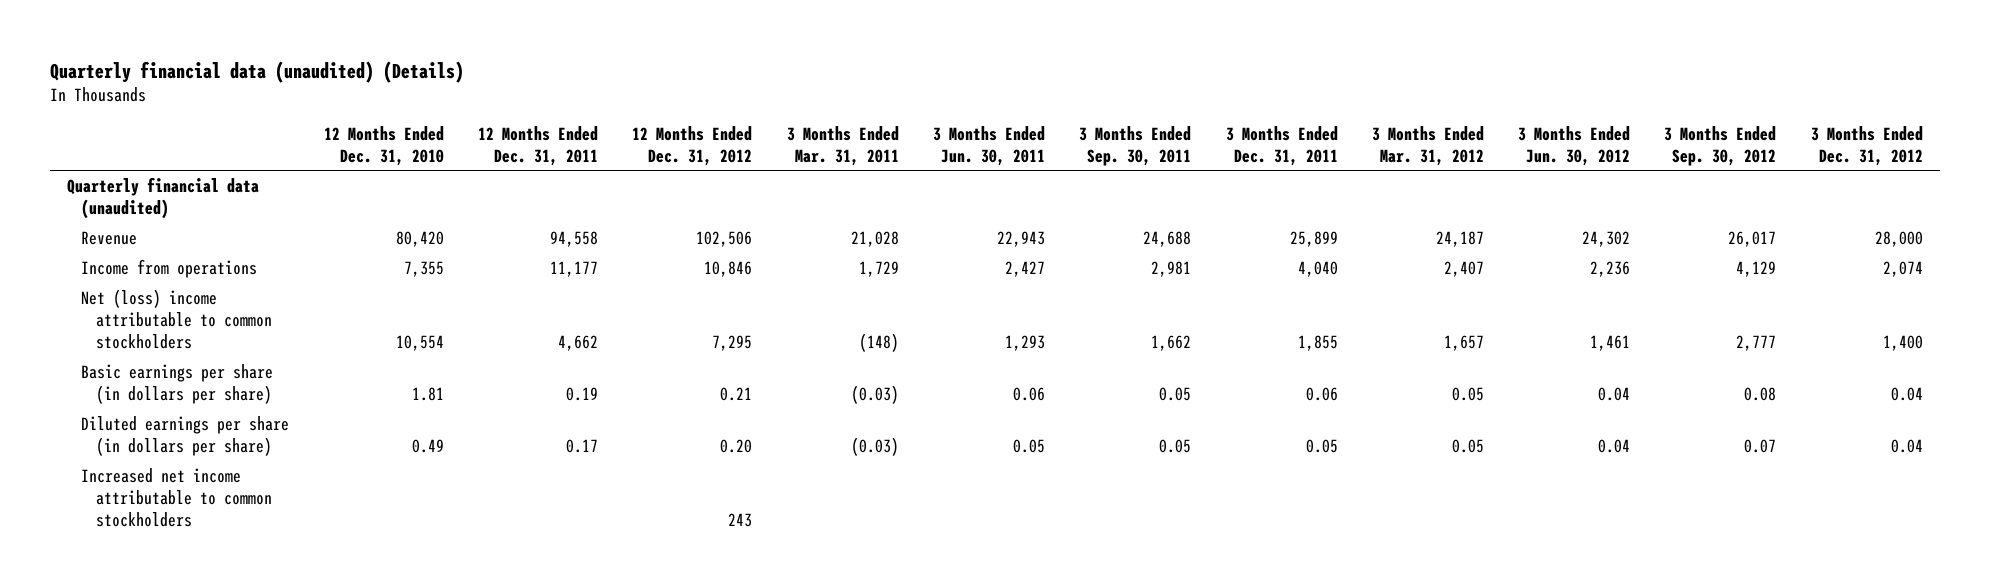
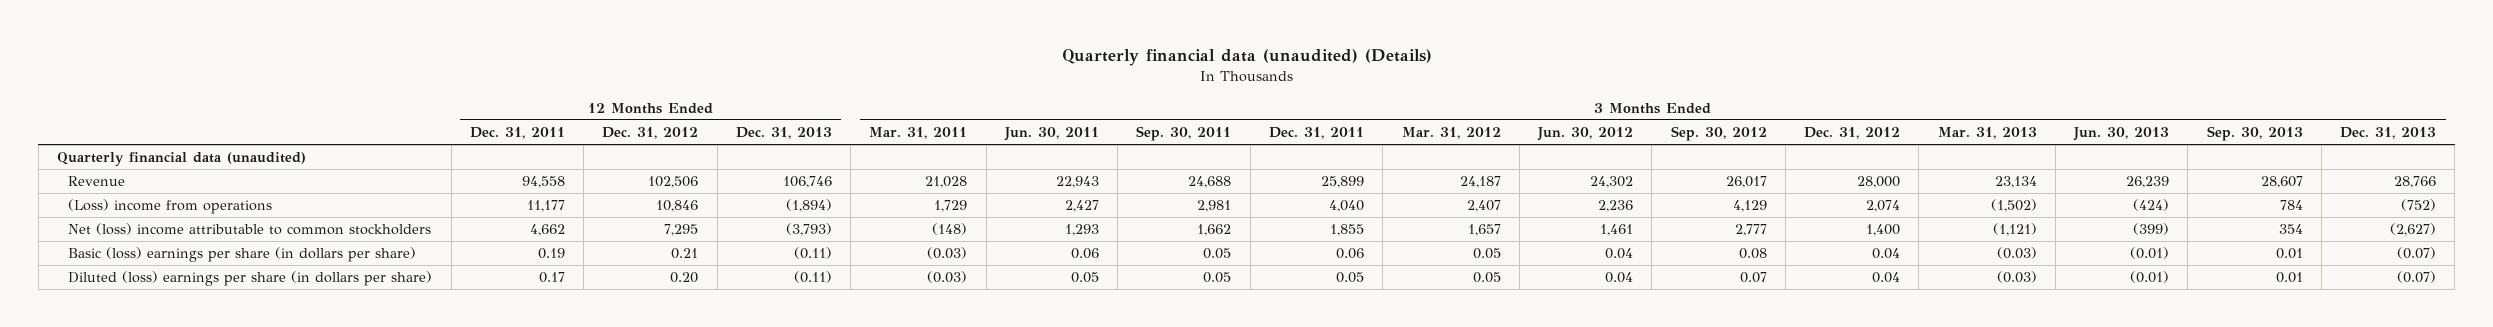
[323,125,444,166] 12 Months Ended Dec. 31, 2010 -> none
none -> [735,127,832,140] Dec. 31, 2013
none -> [1937,127,2037,140] Mar. 31, 2013
none -> [2073,127,2170,142] Jun. 30, 2013
none -> [2206,126,2303,142] Sep. 30, 2013
none -> [2340,127,2437,140] Dec. 31, 2013
[81,258,258,278] Income from operations -> [68,199,273,215] (Loss) income from operations
[81,467,272,527] Increased net income attributable to common stockholders -> none
[81,363,274,404] Basic earnings per share (in dollars per share) -> [68,247,417,263] Basic (loss) earnings per share (in dollars per share)
[81,415,290,456] Diluted earnings per share (in dollars per share) -> [68,271,433,287] Diluted (loss) earnings per share (in dollars per share)

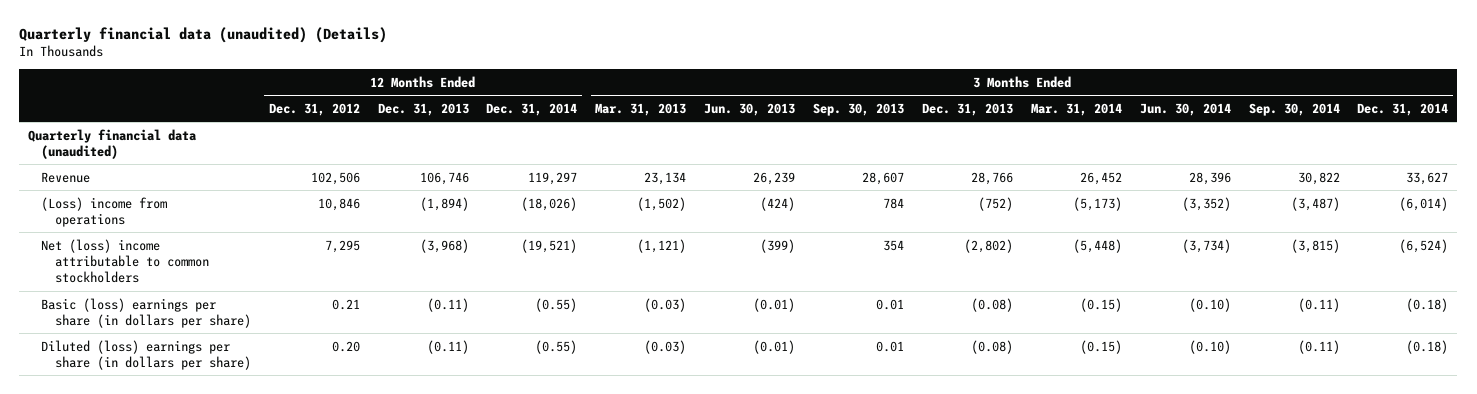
[469,127,565,140] Dec. 31, 2011 -> none
[869,127,968,140] Mar. 31, 2011 -> none
[1003,127,1099,142] Jun. 30, 2011 -> none
[1136,126,1232,142] Sep. 30, 2011 -> none
[1268,127,1364,140] Dec. 31, 2011 -> none
[1401,127,1501,140] Mar. 31, 2012 -> none
[1537,127,1634,142] Jun. 30, 2012 -> none
[1670,126,1767,142] Sep. 30, 2012 -> none
[1804,127,1901,140] Dec. 31, 2012 -> none
none -> [486,102,578,116] Dec. 31, 2014
none -> [1030,102,1122,116] Mar. 31, 2014
none -> [1139,102,1231,116] Jun. 30, 2014
none -> [1248,102,1340,116] Sep. 30, 2014
none -> [1357,102,1449,116] Dec. 31, 2014
[785,223,832,237] (3,793) -> [419,238,469,253] (3,968)
[2390,223,2437,237] (2,627) -> [963,238,1013,253] (2,802)
[2397,247,2437,260] (0.07) -> [970,297,1013,312] (0.08)
[2397,271,2437,284] (0.07) -> [970,339,1013,354] (0.08)

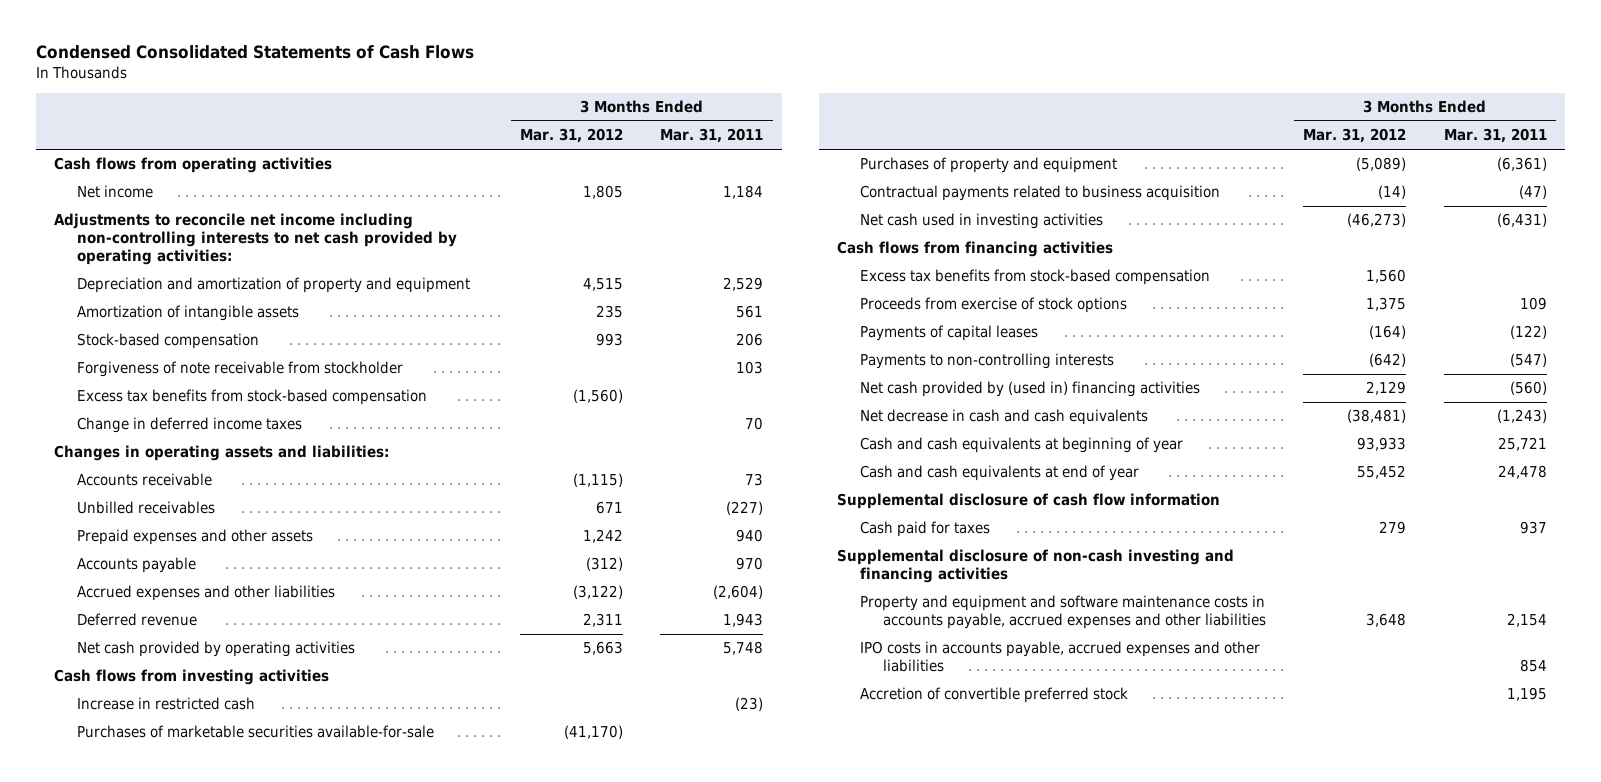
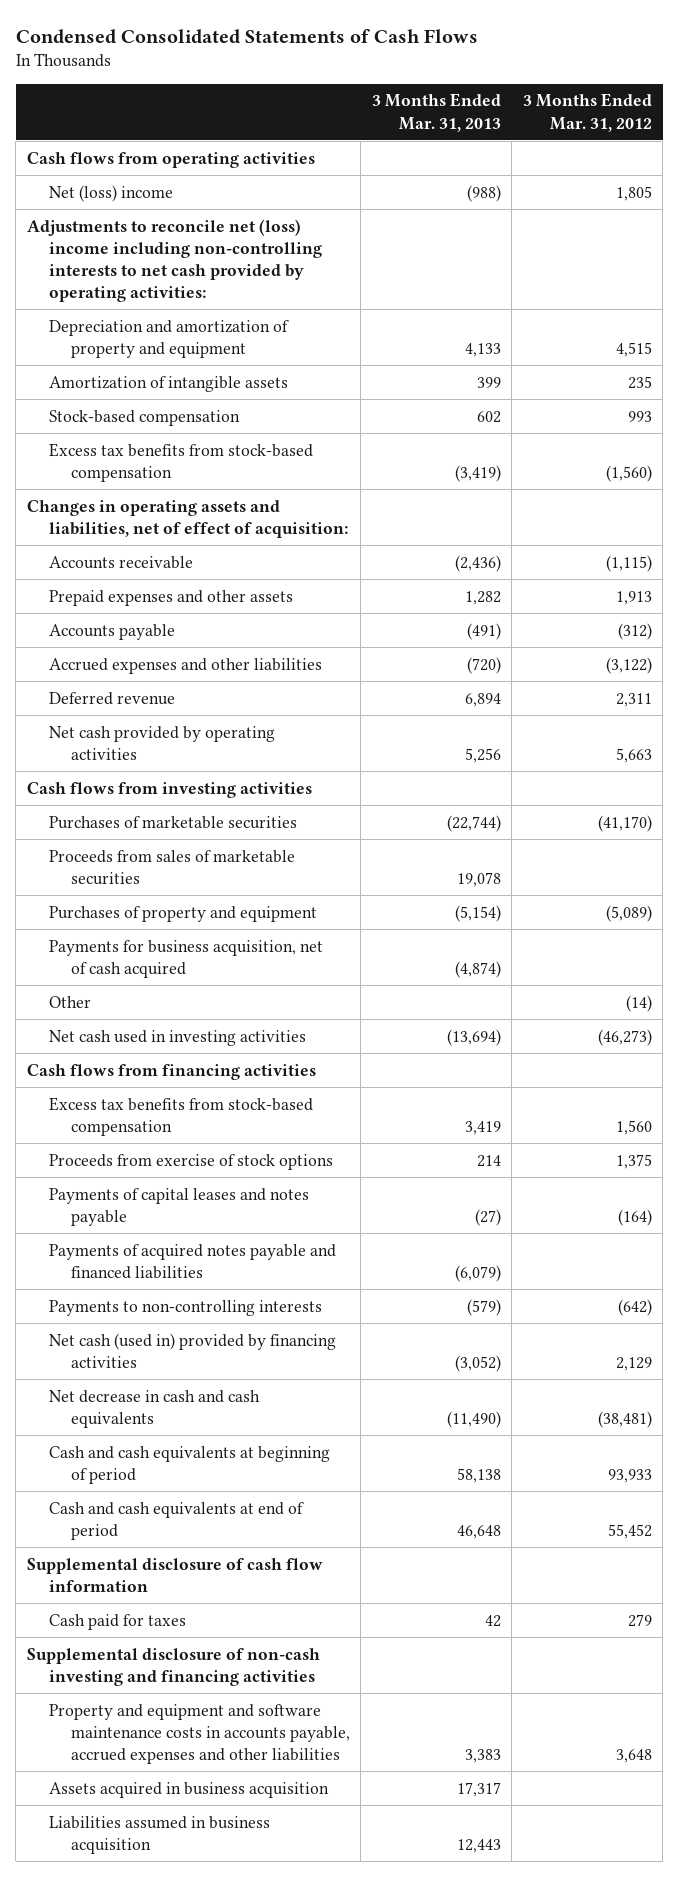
[660,128,764,144] Mar. 31, 2011 -> none
none -> [371,93,501,132] 3 Months Ended Mar. 31, 2013
[76,185,153,199] Net income -> [48,184,173,202] Net (loss) income
[54,213,457,266] Adjustments to reconcile net income including non-controlling interests to net cash provided by operating activities: -> [26,218,322,303] Adjustments to reconcile net (loss) income including non-controlling interests to net cash provided by operating activities:
[76,361,403,378] Forgiveness of note receivable from stockholder -> none
[76,417,302,434] Change in deferred income taxes -> none
[54,445,390,462] Changes in operating assets and liabilities: -> [26,499,348,538] Changes in operating assets and liabilities, net of effect of acquisition:
[76,501,215,515] Unbilled receivables -> none
[582,529,623,544] 1,242 -> [615,590,652,605] 1,913
[76,697,255,711] Increase in restricted cash -> none
[76,725,434,739] Purchases of marketable securities available-for-sale -> [48,815,297,829] Purchases of marketable securities
none -> [48,849,295,885] Proceeds from sales of marketable securities
[860,185,1221,202] Contractual payments related to business acquisition -> none
none -> [48,939,323,978] Payments for business acquisition, net of cash acquired
none -> [48,995,91,1008] Other
[860,325,1039,342] Payments of capital leases -> [48,1187,309,1226] Payments of capital leases and notes payable
none -> [48,1243,336,1279] Payments of acquired notes payable and financed liabilities
[860,381,1201,398] Net cash provided by (used in) financing activities -> [48,1332,336,1368] Net cash (used in) provided by financing activities
[860,437,1184,454] Cash and cash equivalents at beginning of year -> [48,1445,330,1484] Cash and cash equivalents at beginning of period
[860,465,1140,482] Cash and cash equivalents at end of year -> [48,1501,304,1540] Cash and cash equivalents at end of period
[860,641,1261,673] IPO costs in accounts payable, accrued expenses and other liabilities -> none
[860,687,1129,704] Accretion of convertible preferred stock -> none
none -> [48,1781,329,1798] Assets acquired in business acquisition
none -> [48,1815,270,1854] Liabilities assumed in business acquisition

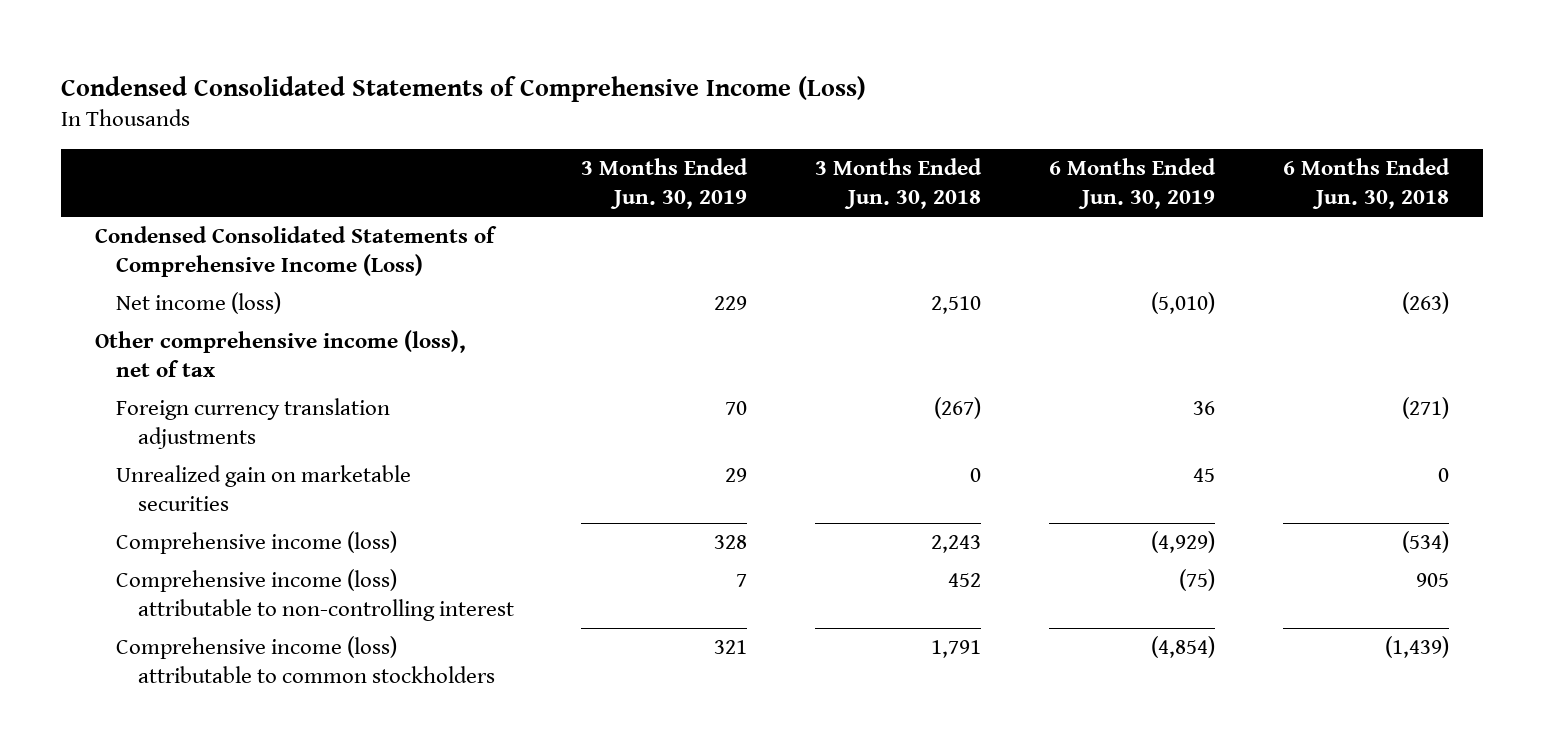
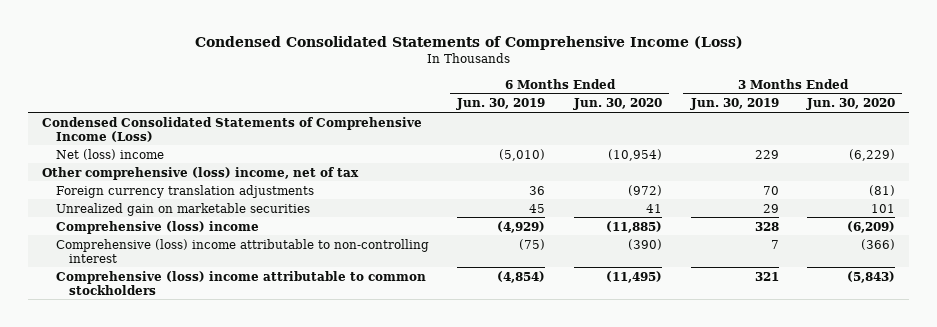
[815,158,983,209] 3 Months Ended Jun. 30, 2018 -> none
[1282,158,1450,209] 6 Months Ended Jun. 30, 2018 -> none
none -> [572,98,662,111] Jun. 30, 2020
none -> [806,98,896,111] Jun. 30, 2020
[116,292,282,315] Net income (loss) -> [55,148,164,160] Net (loss) income
[94,330,466,377] Other comprehensive income (loss), net of tax -> [42,166,360,180] Other comprehensive (loss) income, net of tax
[116,531,398,555] Comprehensive income (loss) -> [55,220,259,234] Comprehensive (loss) income
[116,569,514,621] Comprehensive income (loss) attributable to non-controlling interest -> [55,238,429,263] Comprehensive (loss) income attributable to non-controlling interest
[116,636,495,683] Comprehensive income (loss) attributable to common stockholders -> [55,270,426,295] Comprehensive (loss) income attributable to common stockholders

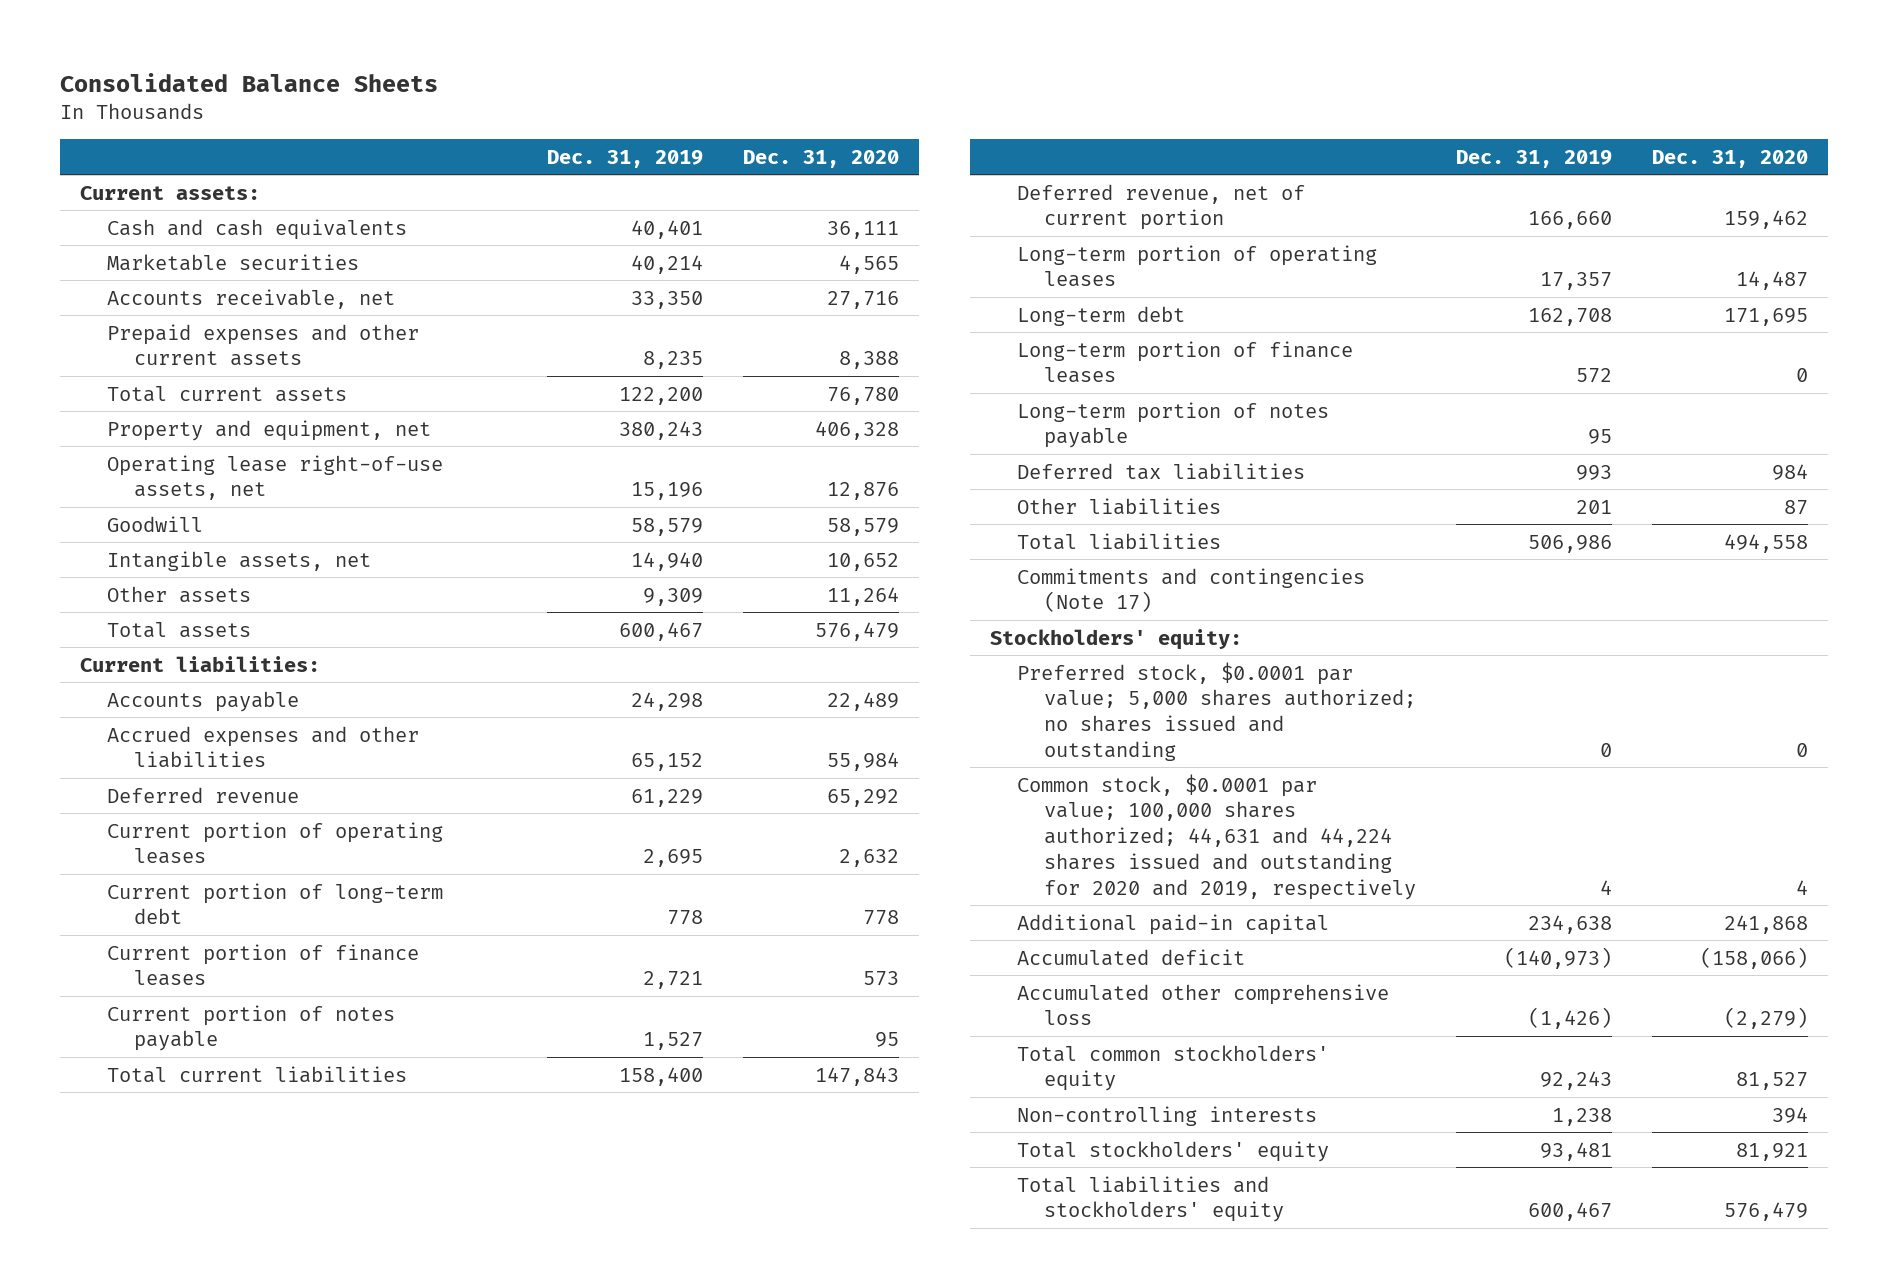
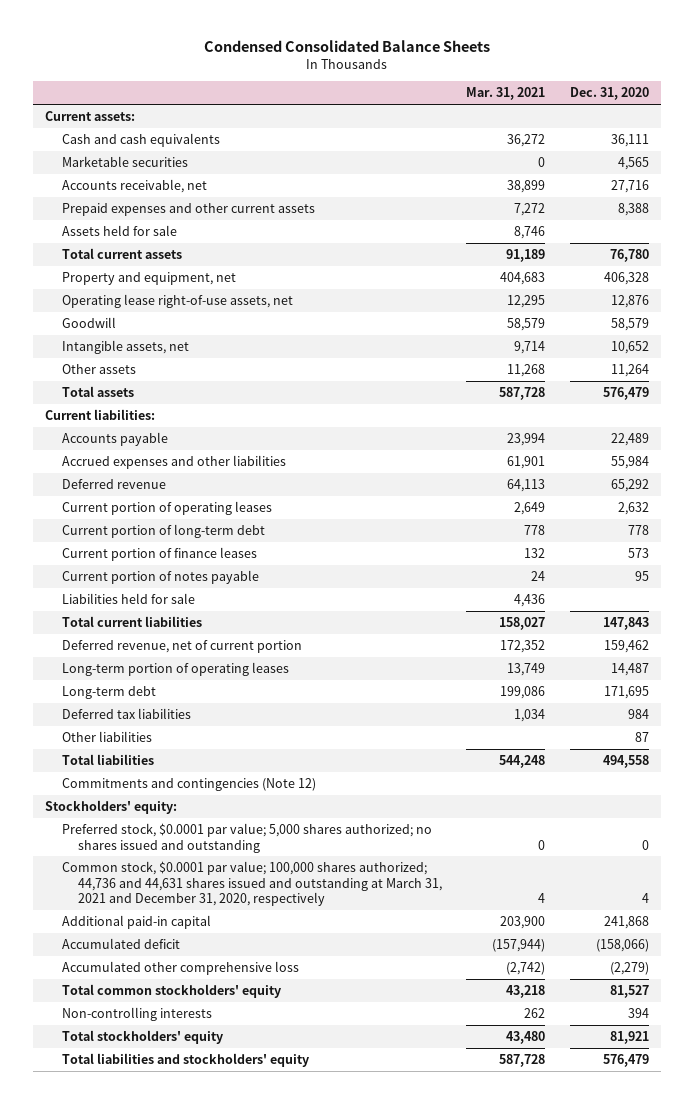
[60,72,439,92] Consolidated Balance Sheets -> [203,40,490,53] Condensed Consolidated Balance Sheets
[546,149,703,168] Dec. 31, 2019 -> none
none -> [466,87,546,101] Mar. 31, 2021
none -> [61,224,177,236] Assets held for sale
none -> [61,592,195,604] Liabilities held for sale
[1016,340,1353,384] Long-term portion of finance leases -> none
[1016,401,1329,449] Long-term portion of notes payable -> none
[1016,567,1365,613] Commitments and contingencies (Note 17) -> [61,777,316,791] Commitments and contingencies (Note 12)
[1016,773,1416,900] Common stock, $0.0001 par value; 100,000 shares authorized; 44,631 and 44,224 shares issued and outstanding for 2020 and 2019, respectively -> [61,860,443,907] Common stock, $0.0001 par value; 100,000 shares authorized; 44,736 and 44,631 shares issued and outstanding at March 31, 2021 and December 31, 2020, respectively

